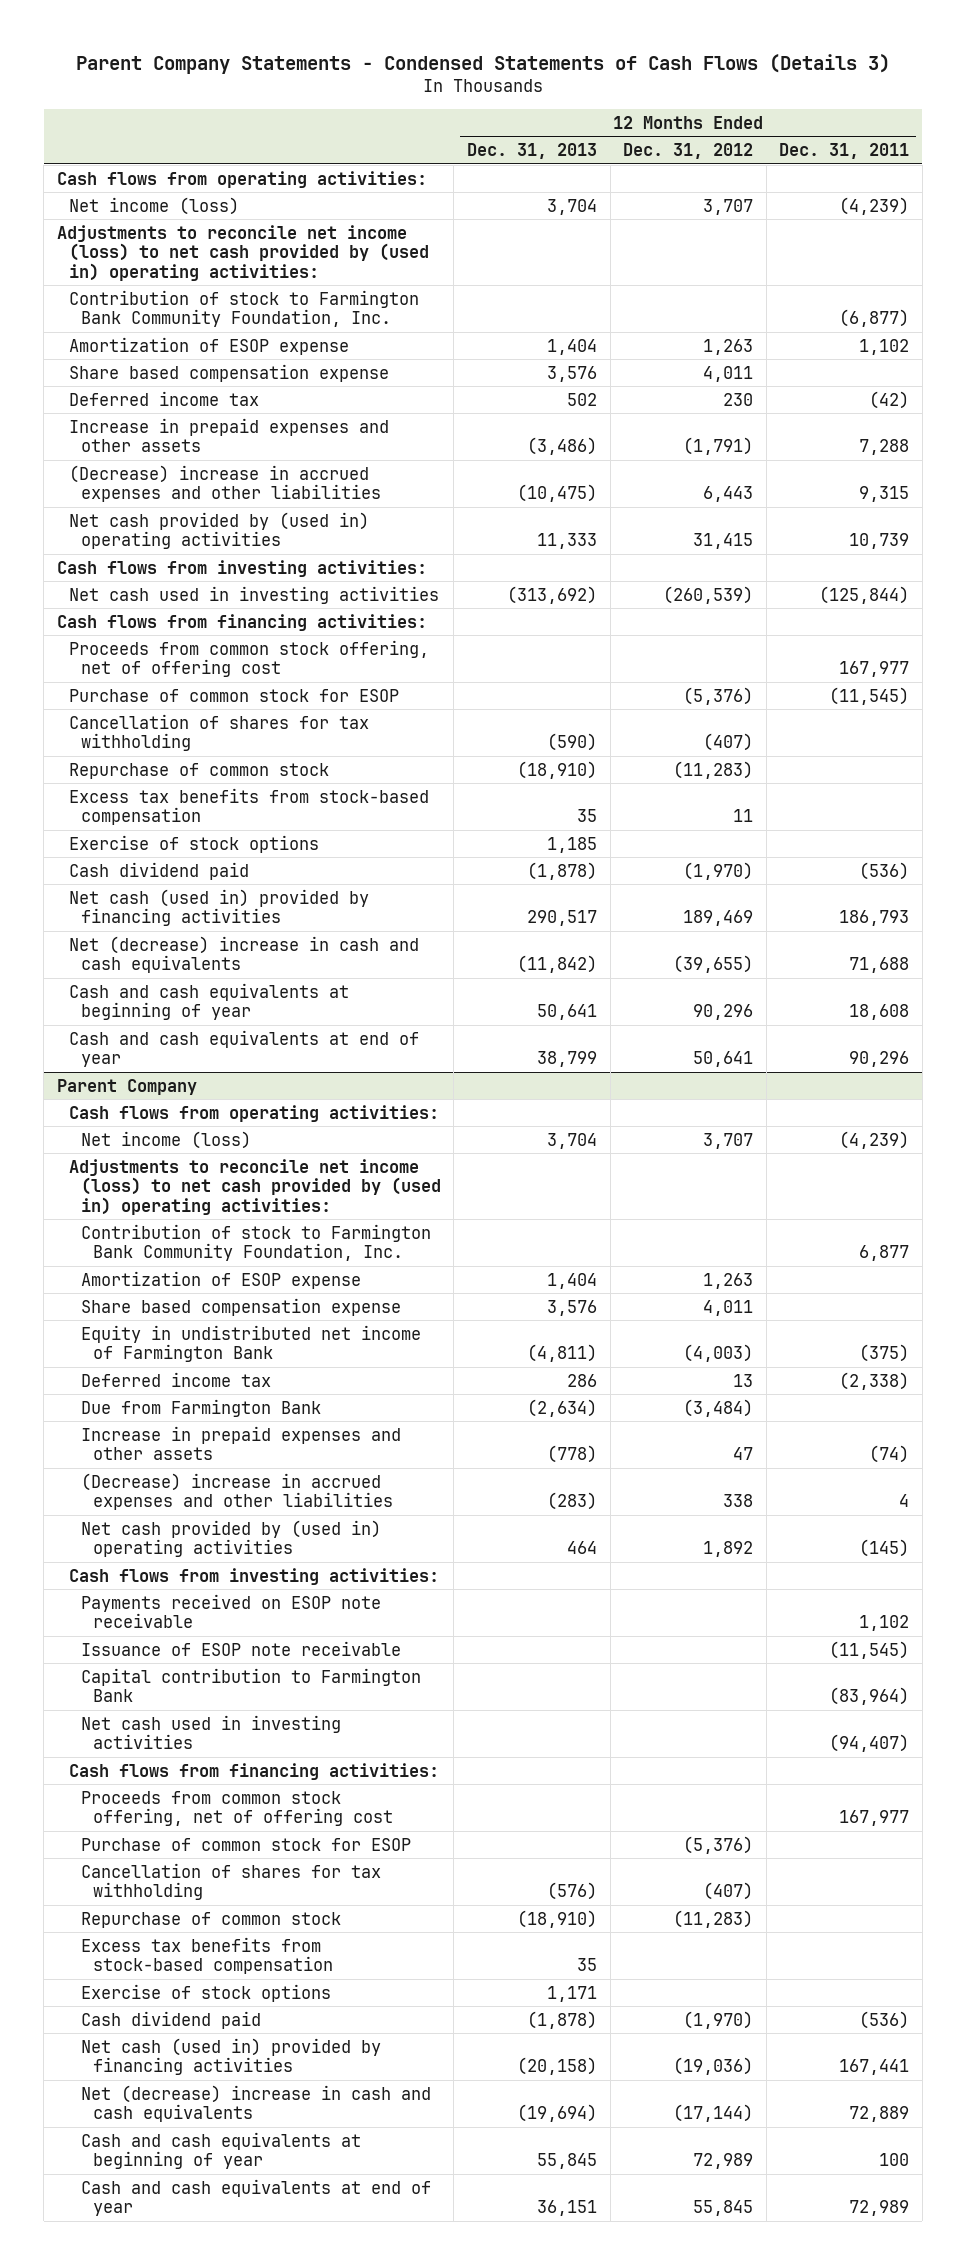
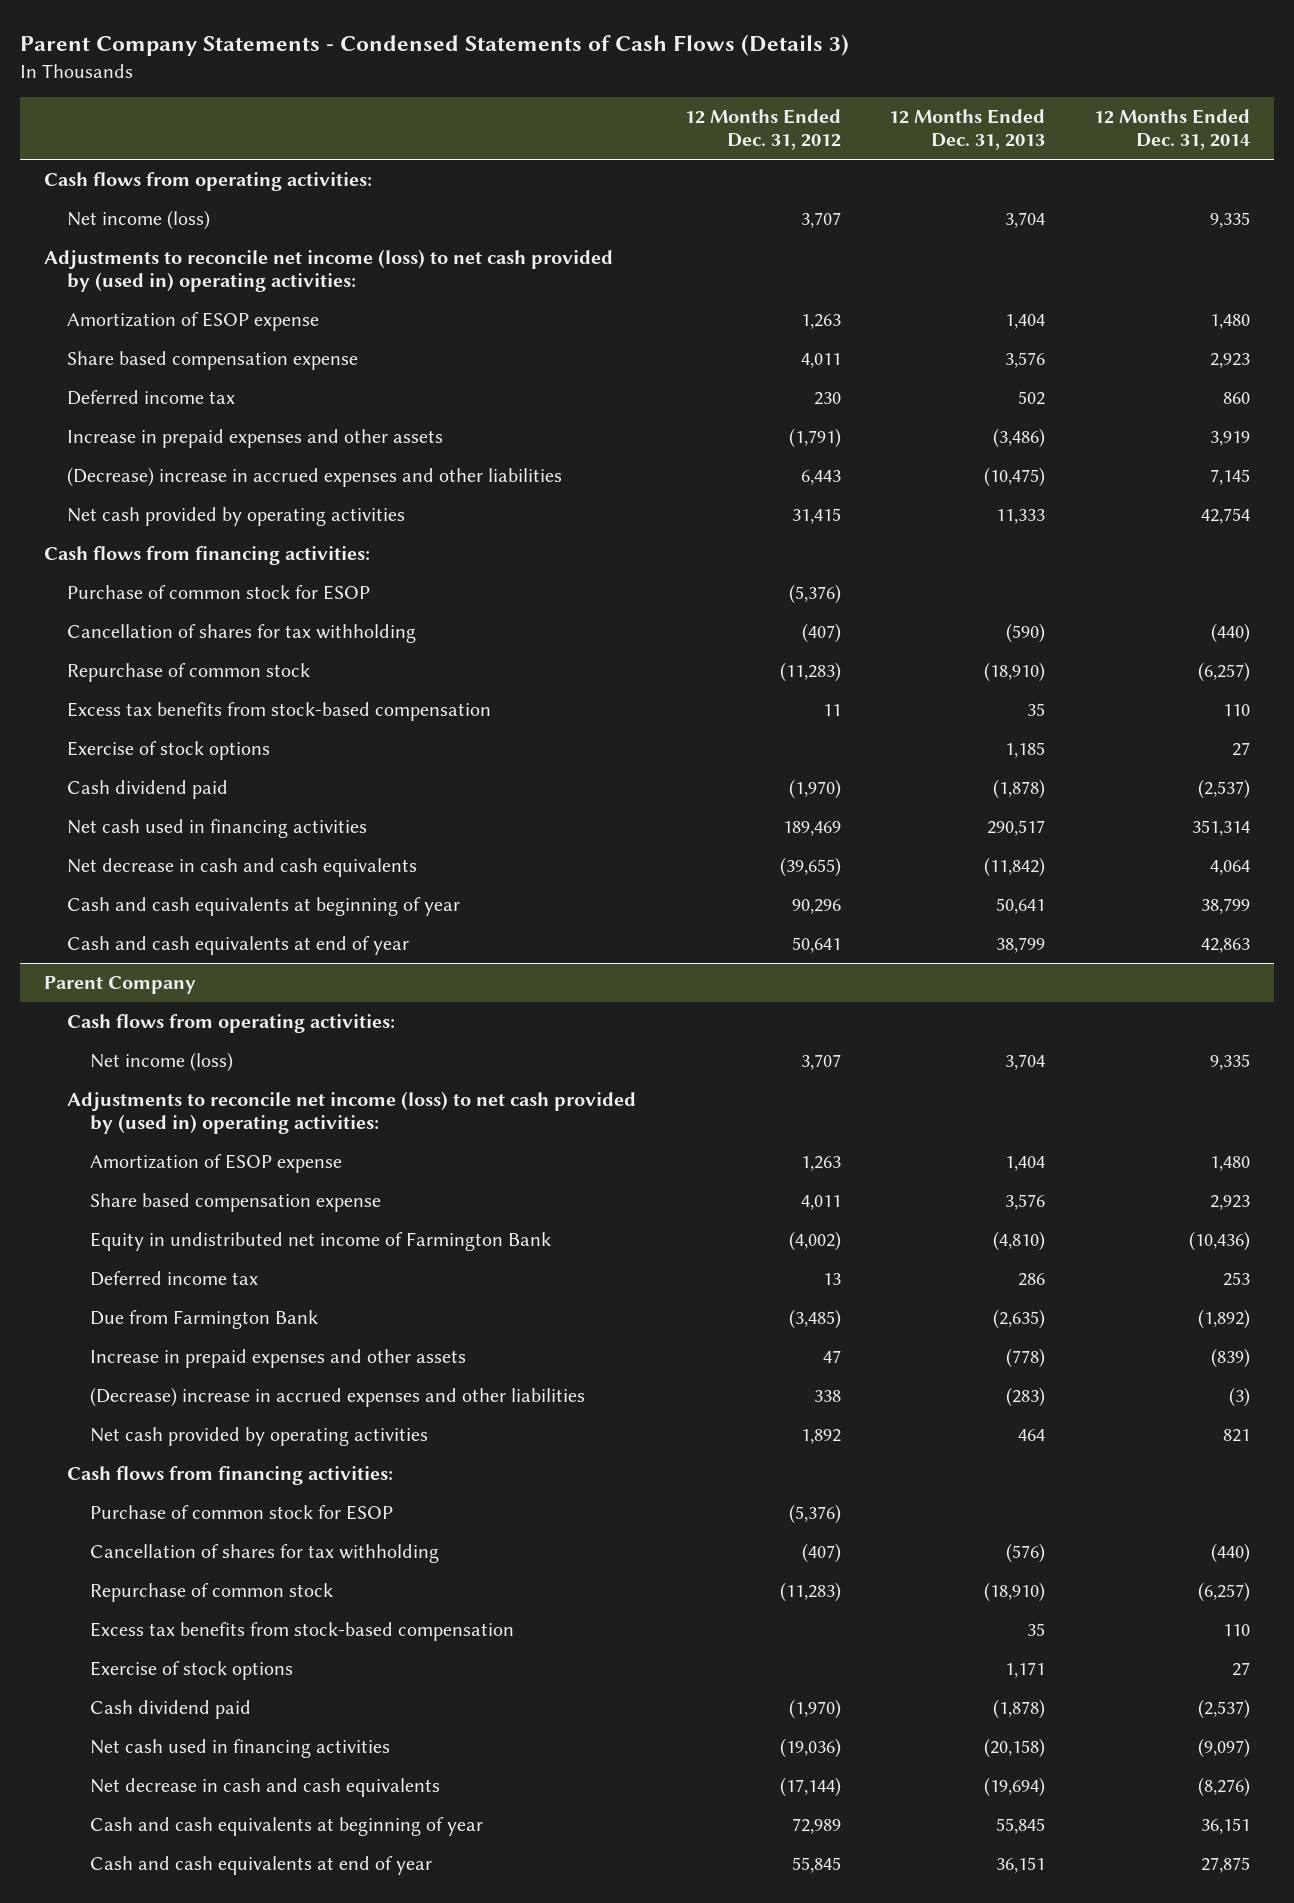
[779,143,910,160] Dec. 31, 2011 -> none
none -> [1093,109,1250,151] 12 Months Ended Dec. 31, 2014
[68,289,419,328] Contribution of stock to Farmington Bank Community Foundation, Inc. -> none
[56,559,427,577] Cash flows from investing activities: -> none
[68,585,439,604] Net cash used in investing activities -> none
[68,511,369,550] Net cash provided by (used in) operating activities -> [66,506,405,526] Net cash provided by operating activities
[68,639,429,678] Proceeds from common stock offering, net of offering cost -> none
[68,888,369,927] Net cash (used in) provided by financing activities -> [66,818,367,838] Net cash used in financing activities
[68,935,419,974] Net (decrease) increase in cash and cash equivalents -> [66,857,417,877] Net decrease in cash and cash equivalents
[80,1223,431,1262] Contribution of stock to Farmington Bank Community Foundation, Inc. -> none
[527,1344,598,1363] (4,811) -> [993,1230,1046,1251] (4,810)
[683,1344,754,1363] (4,003) -> [788,1230,841,1251] (4,002)
[527,1398,598,1417] (2,634) -> [993,1308,1046,1329] (2,635)
[683,1398,754,1417] (3,484) -> [788,1308,841,1329] (3,485)
[68,1567,439,1585] Cash flows from investing activities: -> none
[80,1593,381,1629] Payments received on ESOP note receivable -> none
[80,1640,401,1656] Issuance of ESOP note receivable -> none
[80,1667,421,1703] Capital contribution to Farmington Bank -> none
[80,1714,341,1750] Net cash used in investing activities -> none
[80,1519,381,1558] Net cash provided by (used in) operating activities -> [89,1426,428,1446] Net cash provided by operating activities
[80,1790,393,1827] Proceeds from common stock offering, net of offering cost -> none
[80,2037,381,2076] Net cash (used in) provided by financing activities -> [89,1738,390,1758] Net cash used in financing activities
[80,2084,431,2123] Net (decrease) increase in cash and cash equivalents -> [89,1777,440,1797] Net decrease in cash and cash equivalents

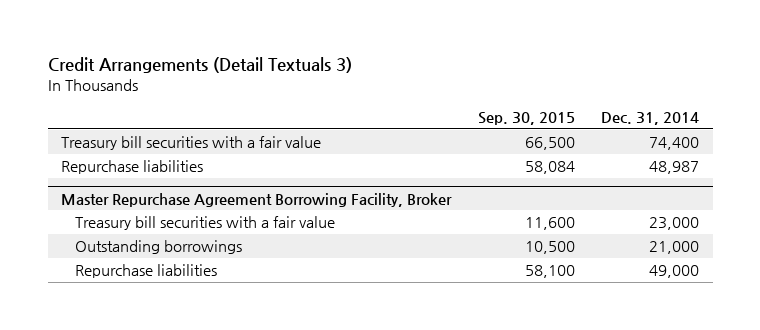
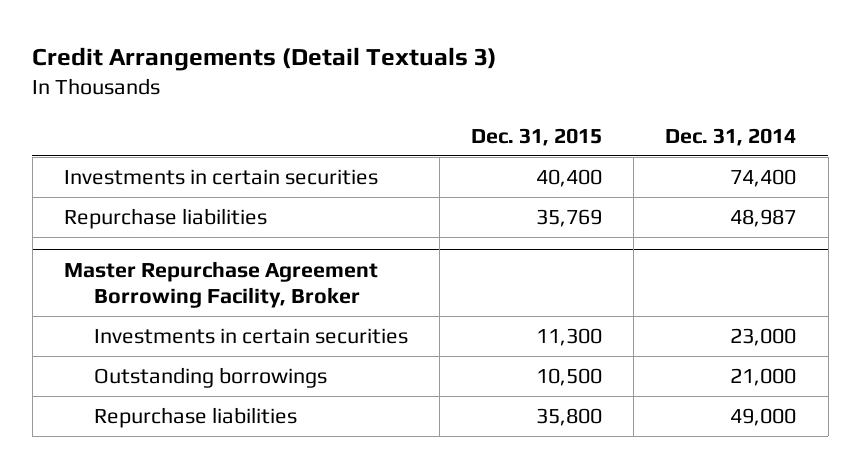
[477,111,575,125] Sep. 30, 2015 -> none
none -> [471,127,603,146] Dec. 31, 2015
[60,135,321,150] Treasury bill securities with a fair value -> [63,169,378,186] Investments in certain securities
[74,215,335,230] Treasury bill securities with a fair value -> [94,328,409,345] Investments in certain securities

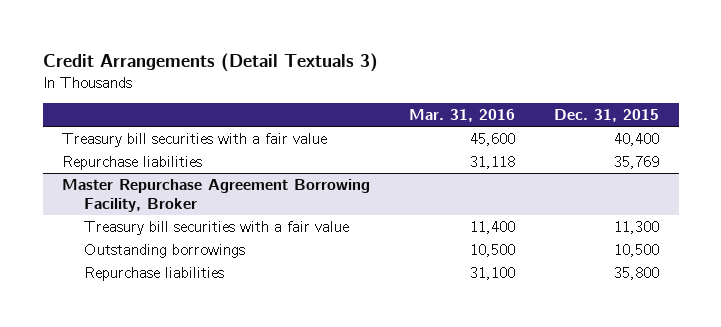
[665,127,797,146] Dec. 31, 2014 -> none
none -> [409,108,516,122] Mar. 31, 2016
[63,169,378,186] Investments in certain securities -> [62,132,328,147] Treasury bill securities with a fair value
[94,328,409,345] Investments in certain securities -> [84,220,350,235] Treasury bill securities with a fair value

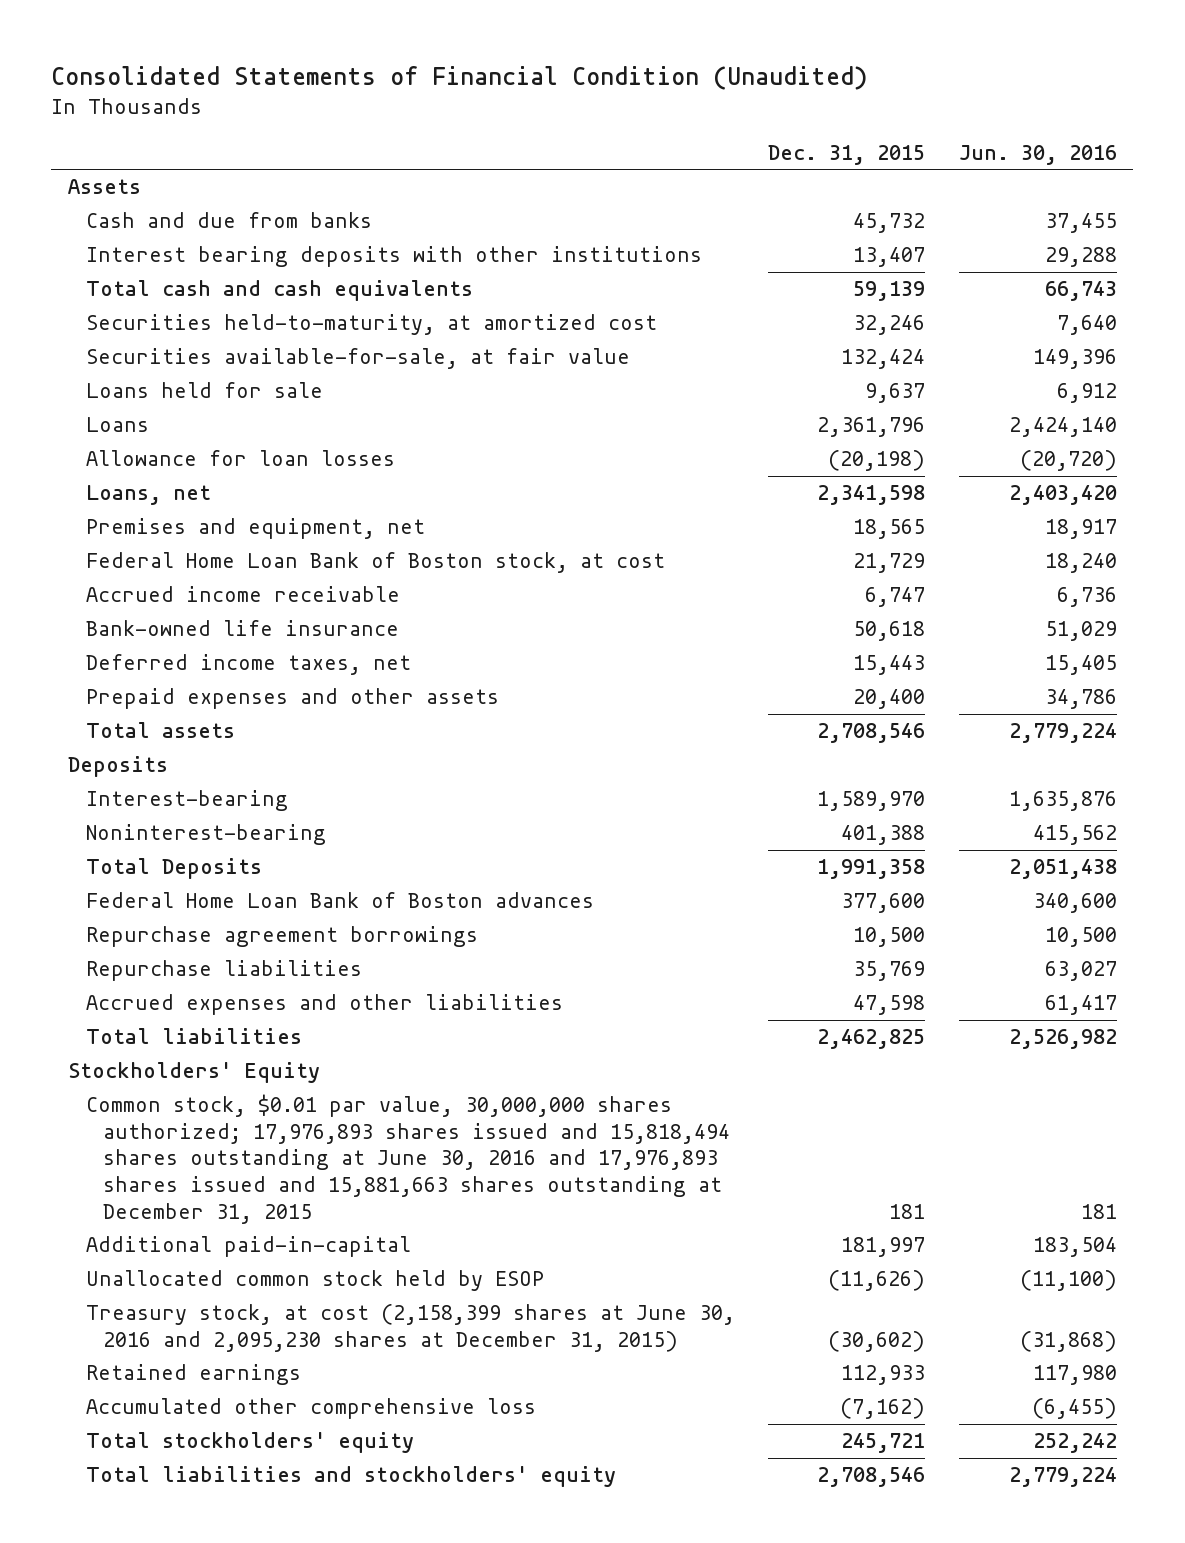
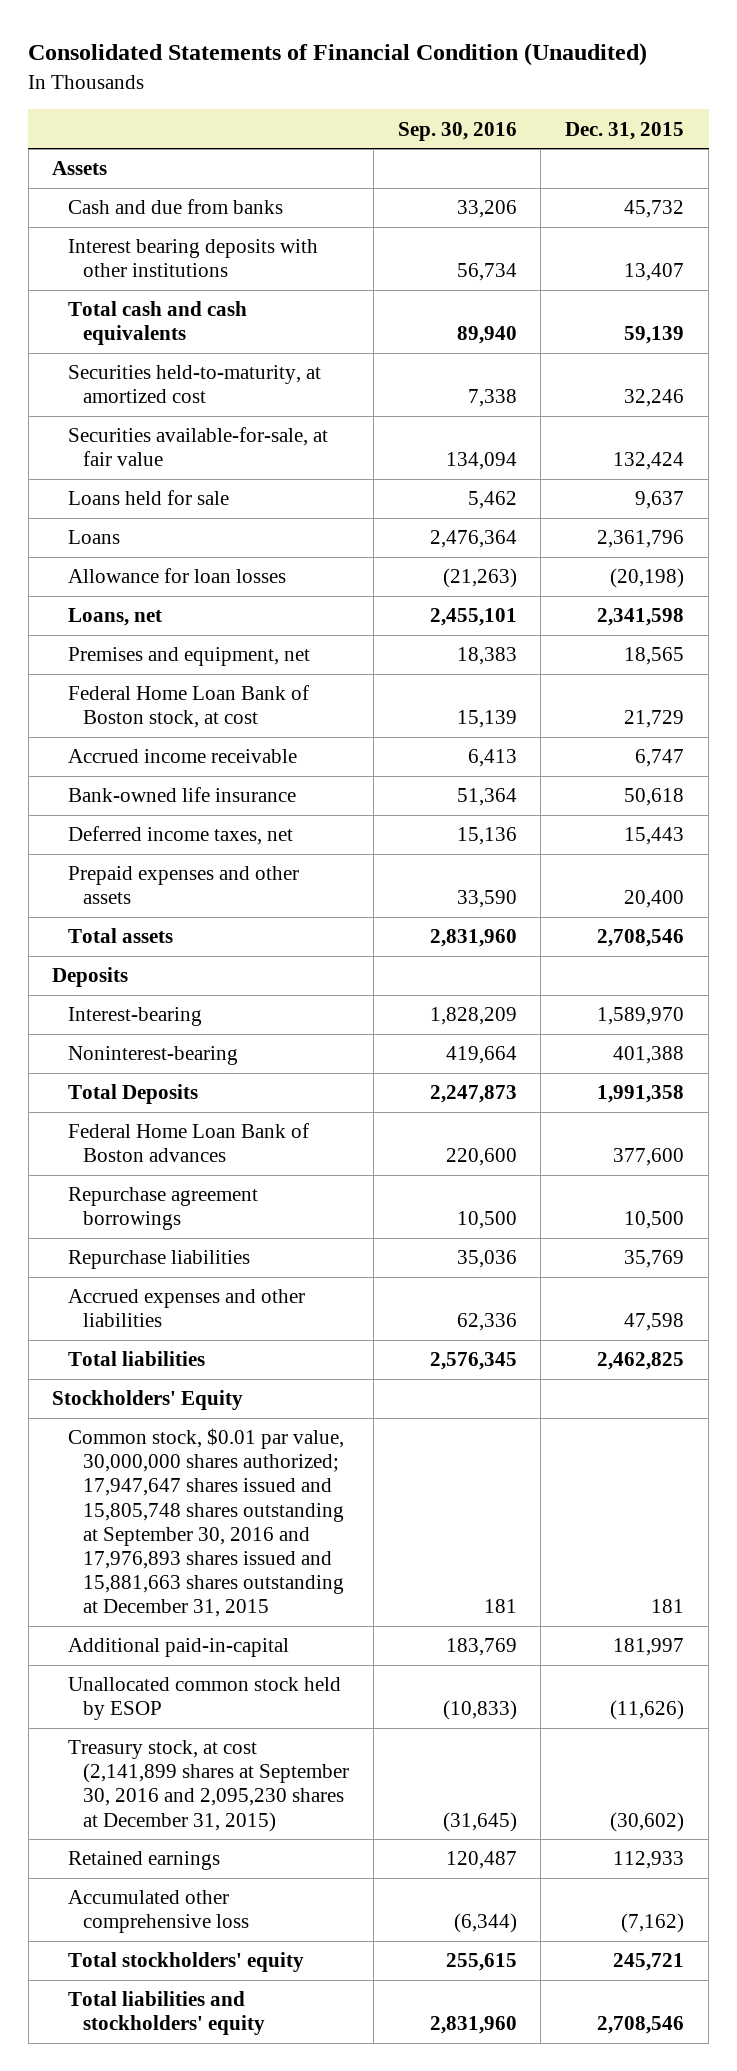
[958,145,1117,166] Jun. 30, 2016 -> none
none -> [397,121,517,141] Sep. 30, 2016
[85,1094,731,1224] Common stock, $0.01 par value, 30,000,000 shares authorized; 17,976,893 shares issued and 15,818,494 shares outstanding at June 30, 2016 and 17,976,893 shares issued and 15,881,663 shares outstanding at December 31, 2015 -> [67,1428,344,1618] Common stock, $0.01 par value, 30,000,000 shares authorized; 17,947,647 shares issued and 15,805,748 shares outstanding at September 30, 2016 and 17,976,893 shares issued and 15,881,663 shares outstanding at December 31, 2015
[85,1304,735,1352] Treasury stock, at cost (2,158,399 shares at June 30, 2016 and 2,095,230 shares at December 31, 2015) -> [67,1740,349,1832] Treasury stock, at cost (2,141,899 shares at September 30, 2016 and 2,095,230 shares at December 31, 2015)

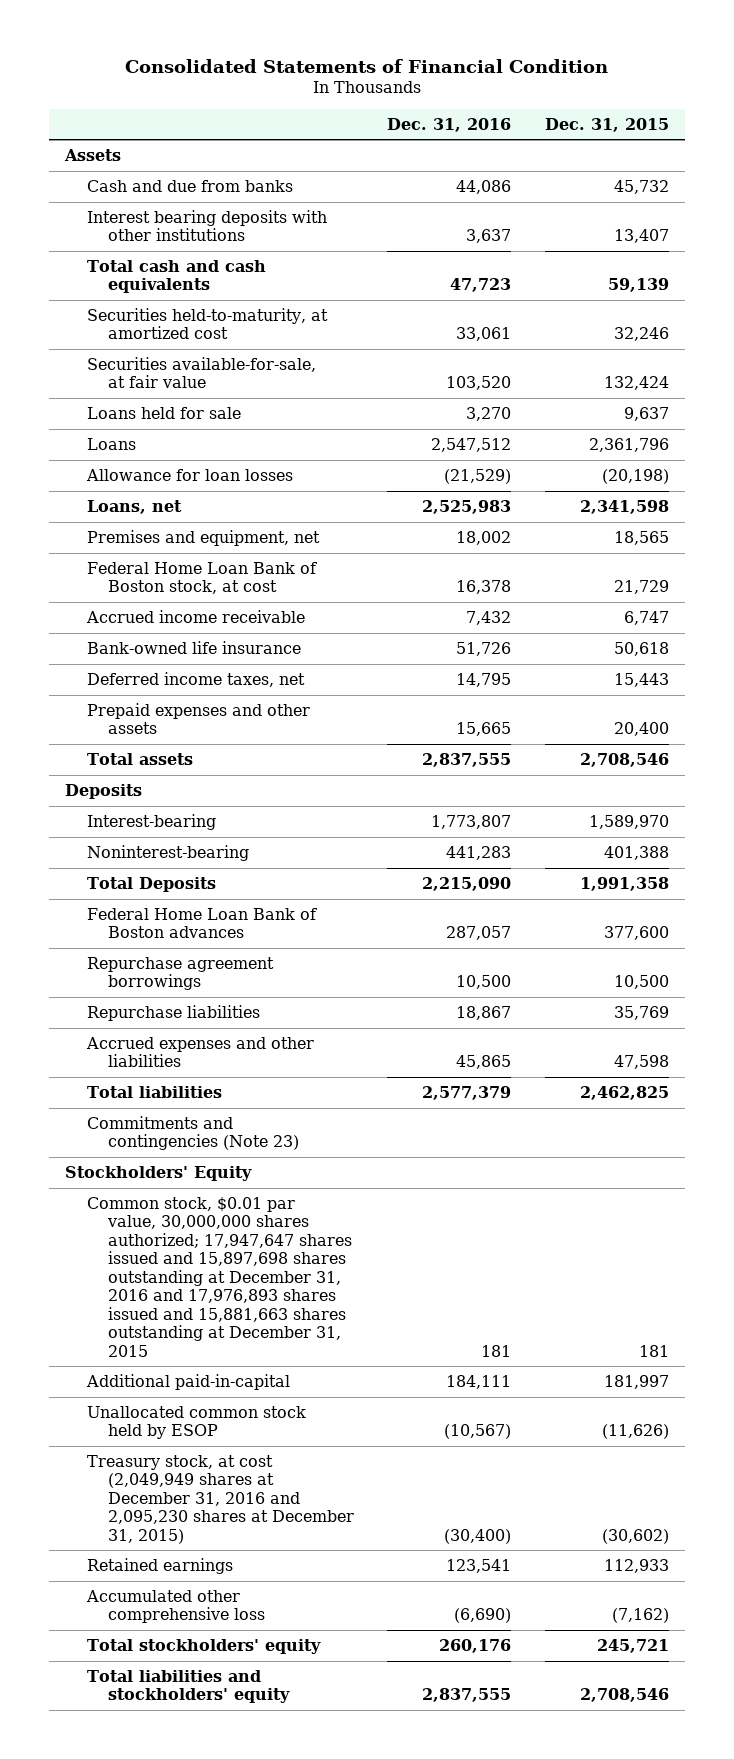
[28,43,648,67] Consolidated Statements of Financial Condition (Unaudited) -> [124,58,608,73] Consolidated Statements of Financial Condition
[397,121,517,141] Sep. 30, 2016 -> none
none -> [387,117,512,132] Dec. 31, 2016
none -> [86,1115,300,1151] Commitments and contingencies (Note 23)
[67,1428,344,1618] Common stock, $0.01 par value, 30,000,000 shares authorized; 17,947,647 shares issued and 15,805,748 shares outstanding at September 30, 2016 and 17,976,893 shares issued and 15,881,663 shares outstanding at December 31, 2015 -> [86,1196,353,1357] Common stock, $0.01 par value, 30,000,000 shares authorized; 17,947,647 shares issued and 15,897,698 shares outstanding at December 31, 2016 and 17,976,893 shares issued and 15,881,663 shares outstanding at December 31, 2015
[67,1740,349,1832] Treasury stock, at cost (2,141,899 shares at September 30, 2016 and 2,095,230 shares at December 31, 2015) -> [86,1454,355,1544] Treasury stock, at cost (2,049,949 shares at December 31, 2016 and 2,095,230 shares at December 31, 2015)

